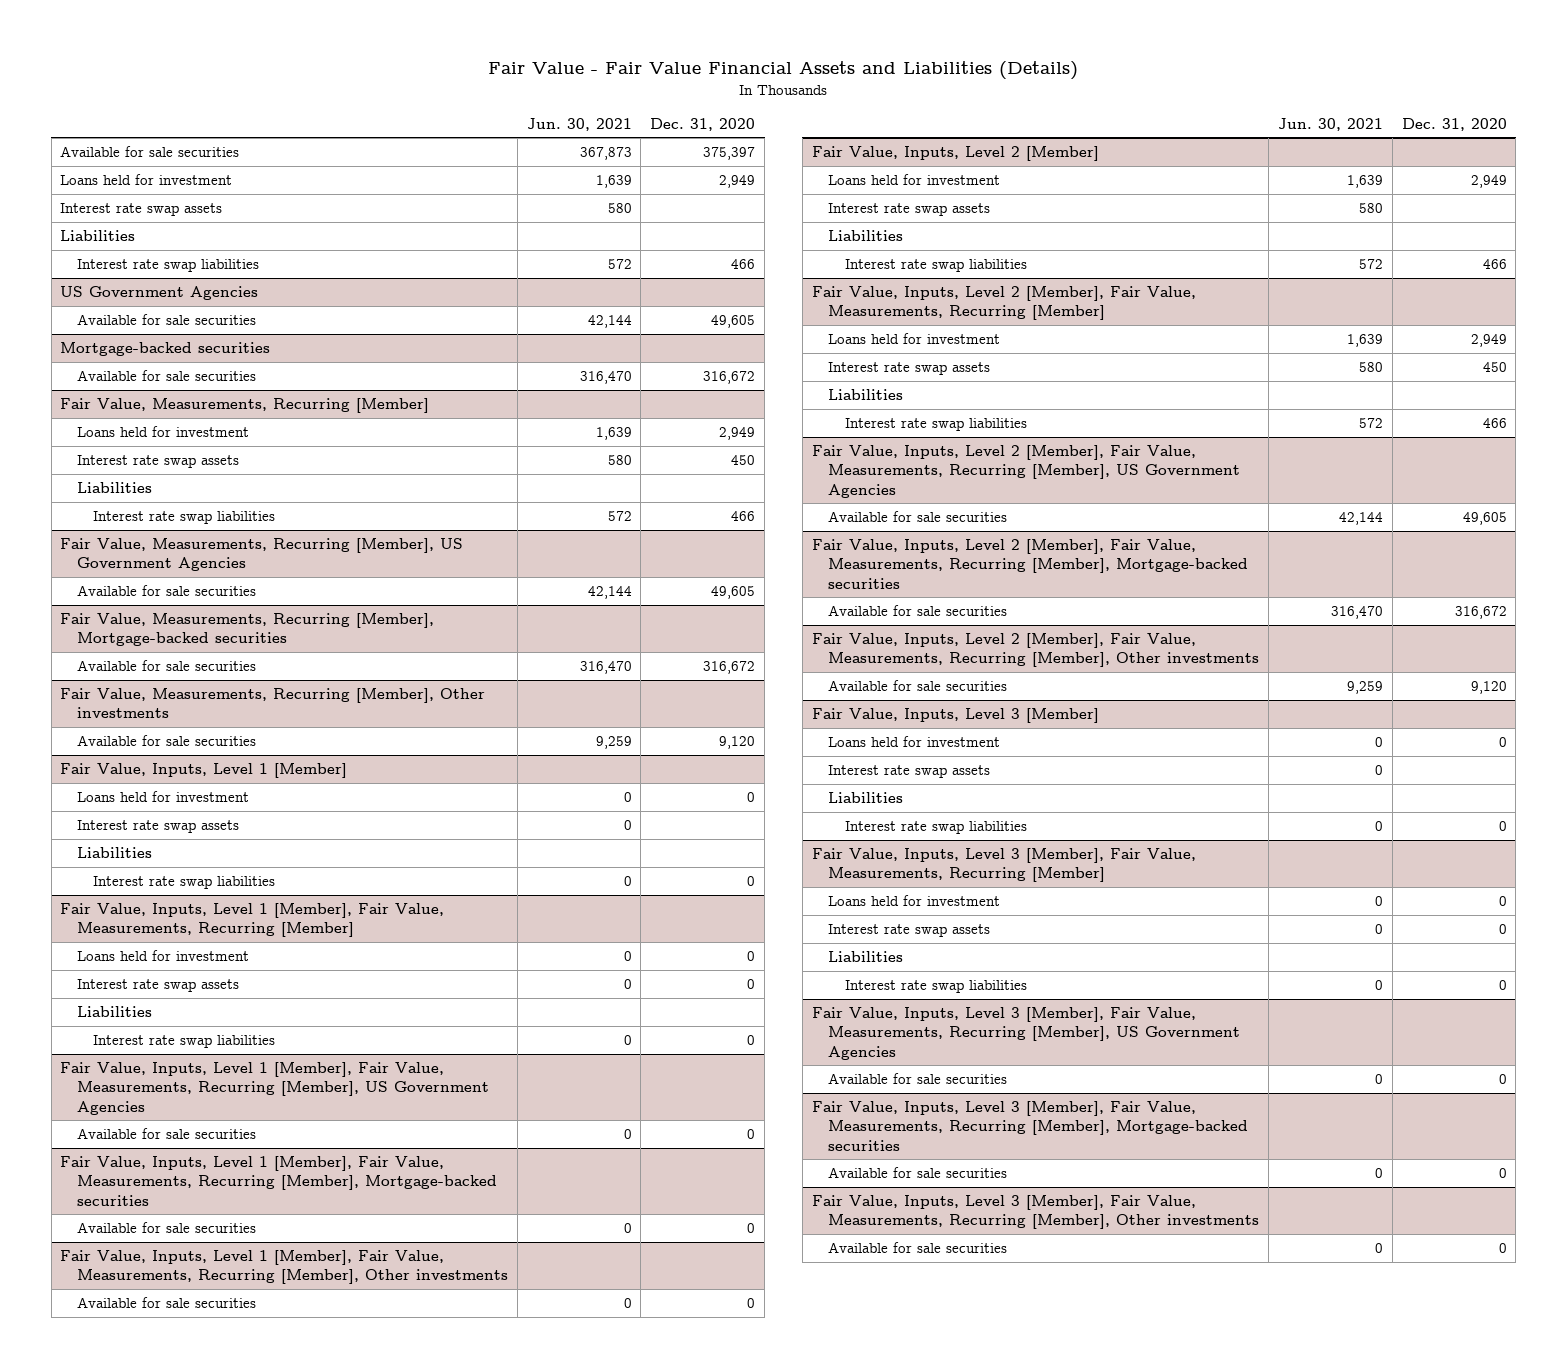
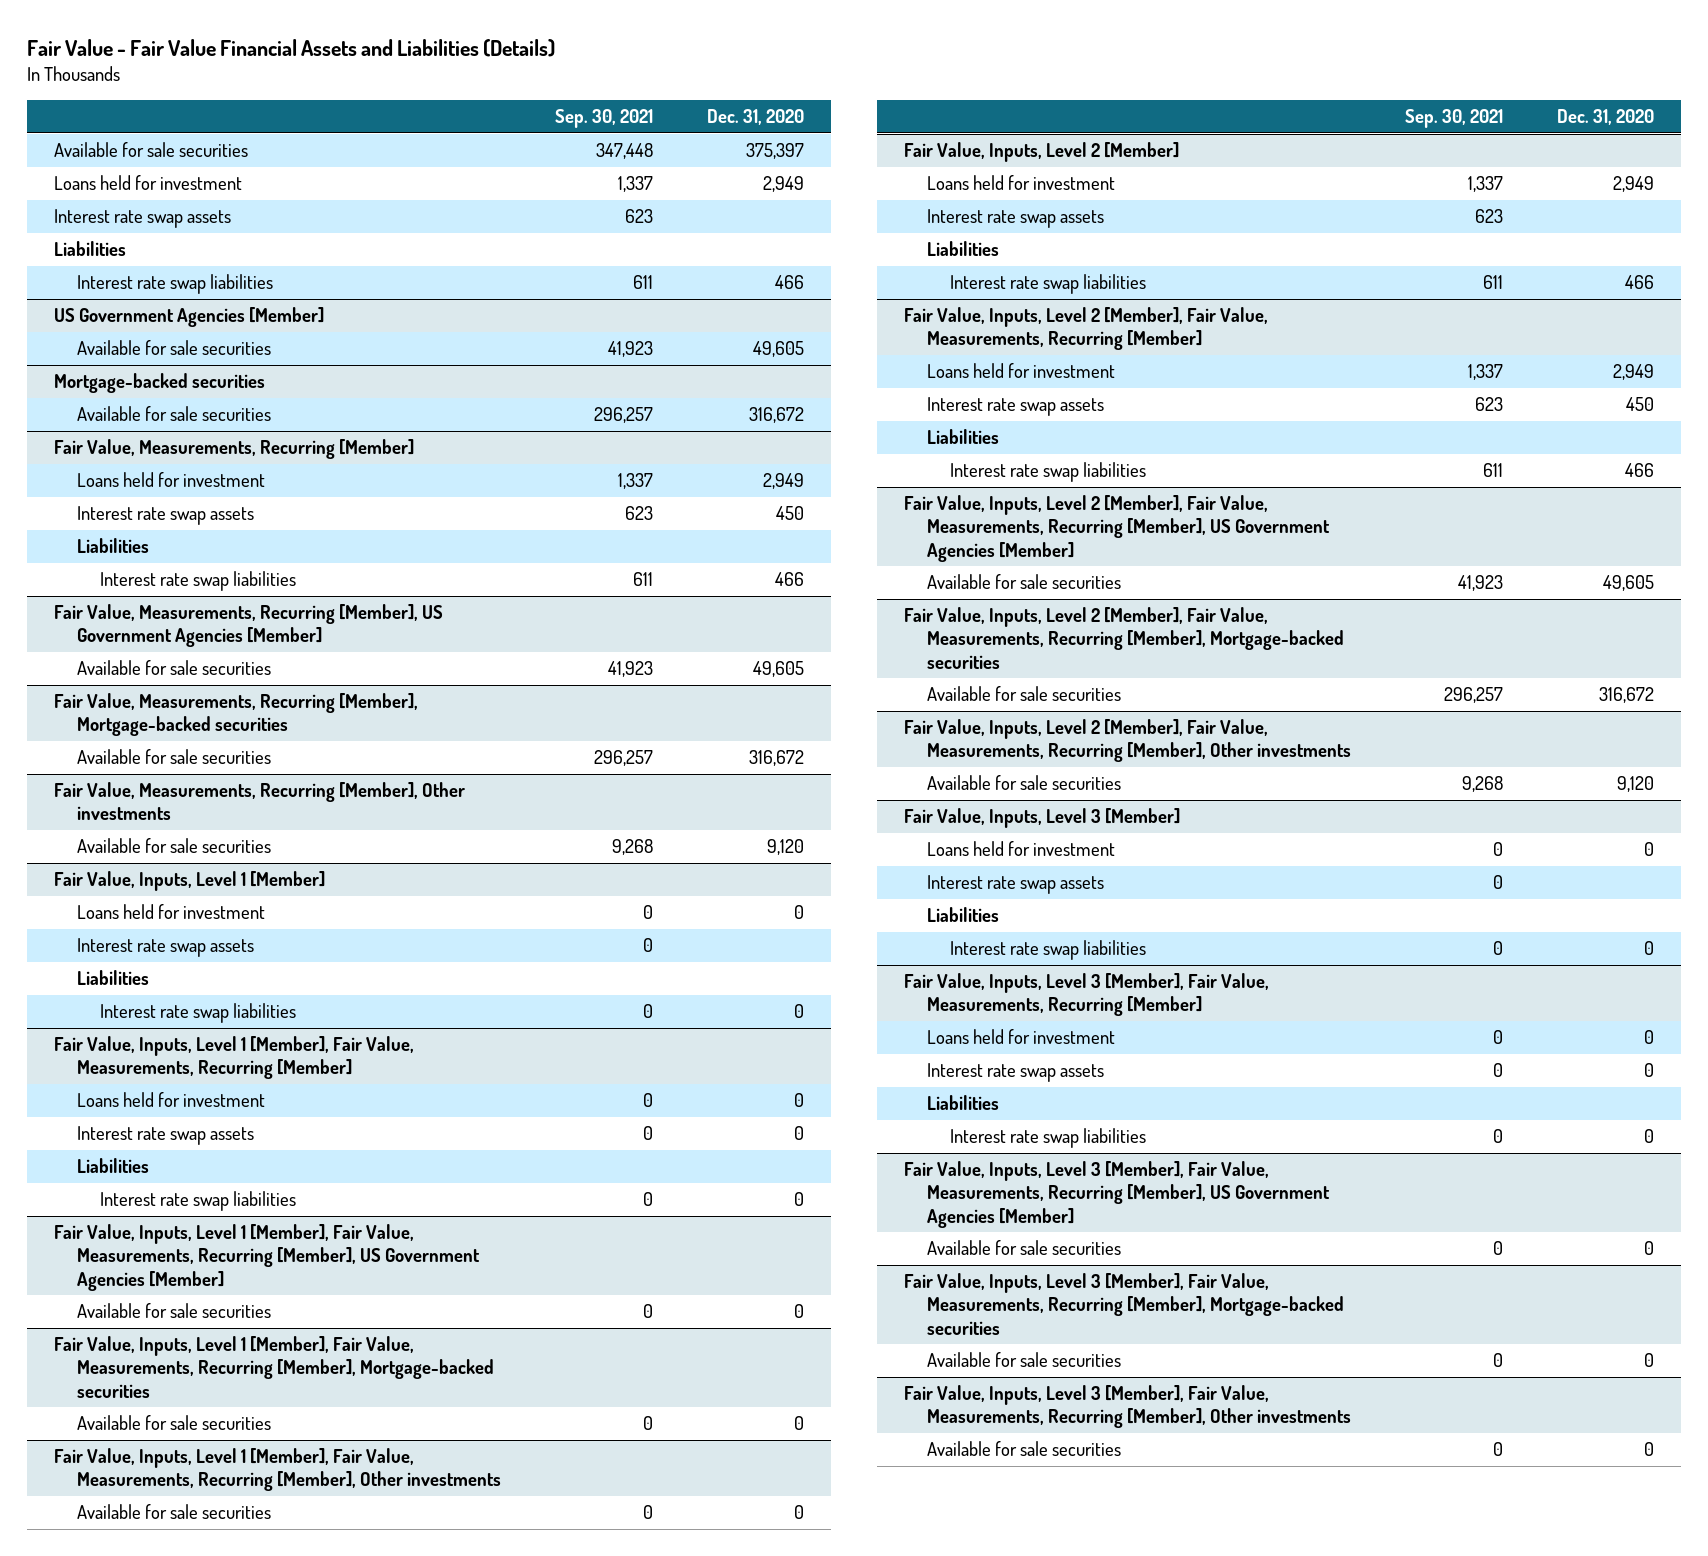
[526,117,632,131] Jun. 30, 2021 -> none
none -> [554,109,653,129] Sep. 30, 2021
[60,286,259,301] US Government Agencies -> [54,307,325,328] US Government Agencies [Member]
[60,538,464,572] Fair Value, Measurements, Recurring [Member], US Government Agencies -> [54,604,444,648] Fair Value, Measurements, Recurring [Member], US Government Agencies [Member]
[60,1062,489,1115] Fair Value, Inputs, Level 1 [Member], Fair Value, Measurements, Recurring [Member], US Government Agencies -> [54,1224,480,1291] Fair Value, Inputs, Level 1 [Member], Fair Value, Measurements, Recurring [Member], US Government Agencies [Member]
[811,445,1241,498] Fair Value, Inputs, Level 2 [Member], Fair Value, Measurements, Recurring [Member], US Government Agencies -> [904,495,1331,562] Fair Value, Inputs, Level 2 [Member], Fair Value, Measurements, Recurring [Member], US Government Agencies [Member]
[811,1007,1241,1060] Fair Value, Inputs, Level 3 [Member], Fair Value, Measurements, Recurring [Member], US Government Agencies -> [904,1161,1331,1228] Fair Value, Inputs, Level 3 [Member], Fair Value, Measurements, Recurring [Member], US Government Agencies [Member]

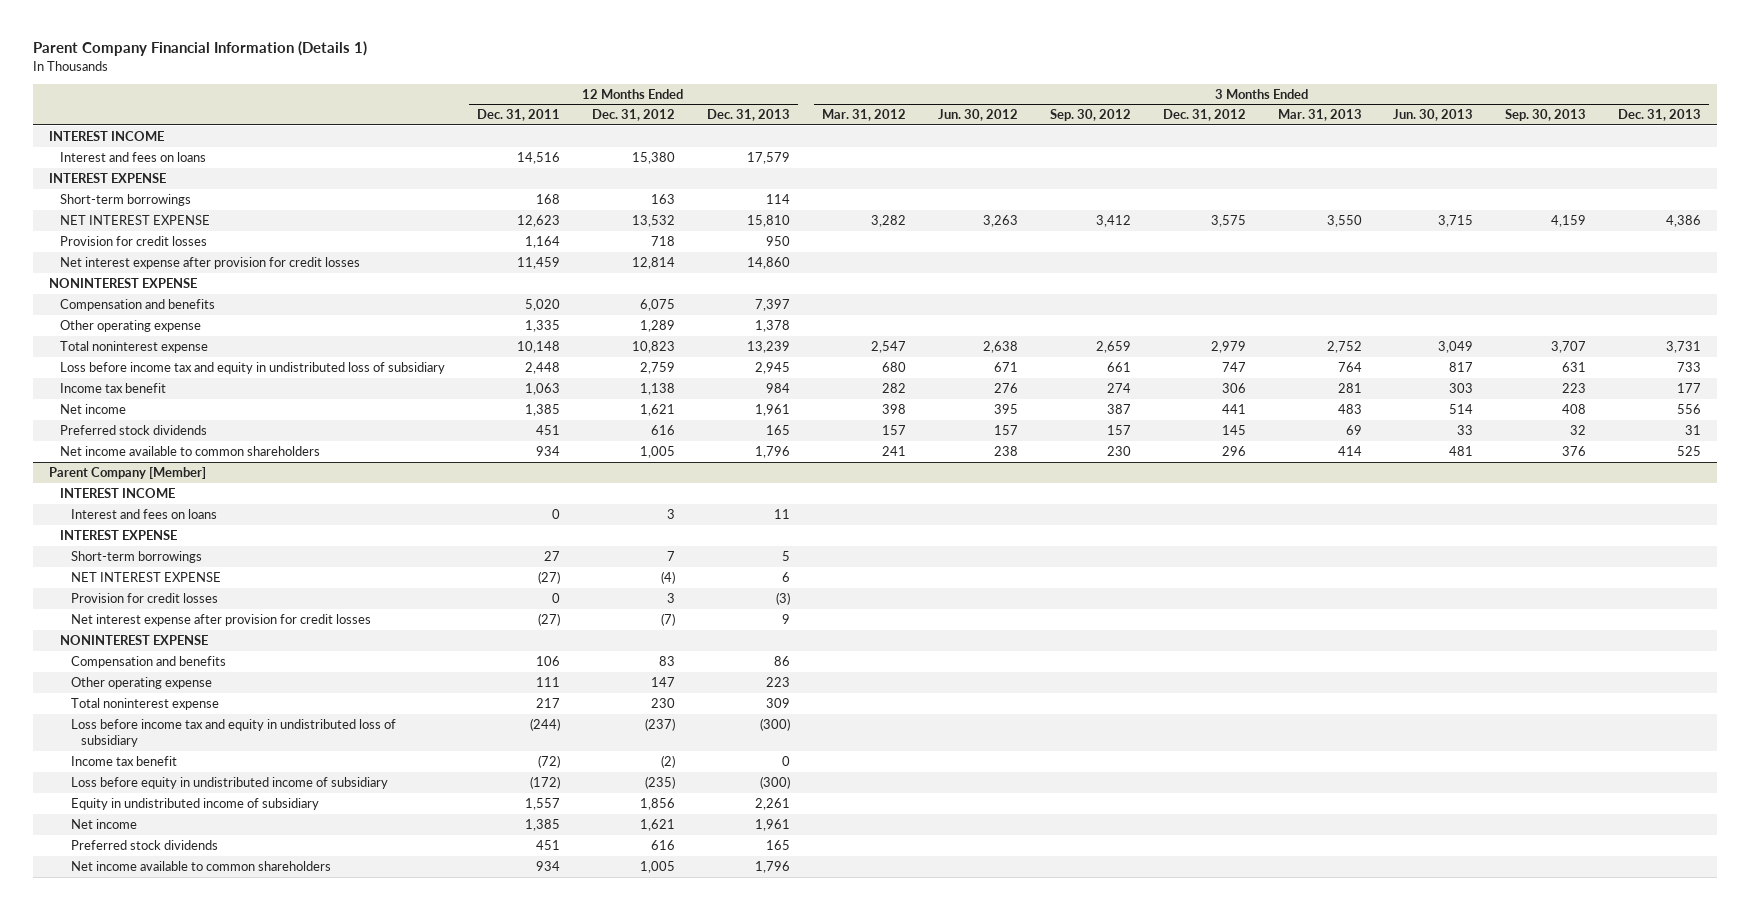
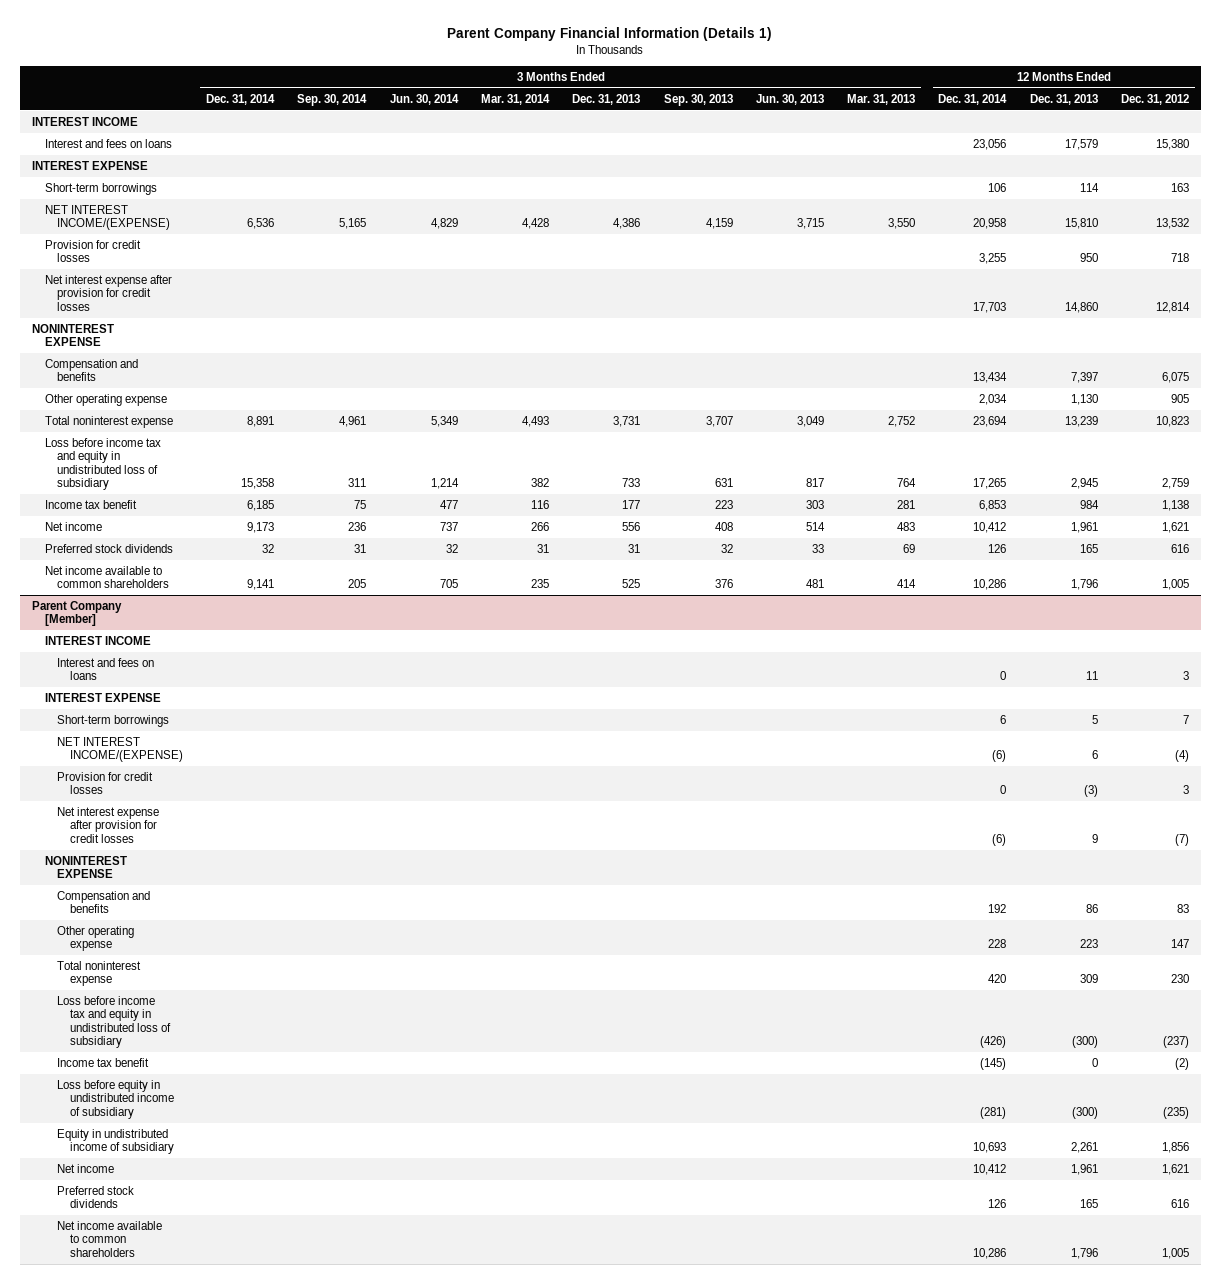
[476,109,560,122] Dec. 31, 2011 -> none
[821,109,906,122] Mar. 31, 2012 -> none
[937,109,1018,122] Jun. 30, 2012 -> none
[1049,109,1131,122] Sep. 30, 2012 -> none
[1162,109,1246,122] Dec. 31, 2012 -> none
none -> [206,93,276,105] Dec. 31, 2014
none -> [297,93,368,106] Sep. 30, 2014
none -> [389,93,459,105] Jun. 30, 2014
none -> [481,93,551,105] Mar. 31, 2014
none -> [938,93,1008,105] Dec. 31, 2014
[59,214,210,225] NET INTEREST EXPENSE -> [44,204,171,231] NET INTEREST INCOME/(EXPENSE)
[639,319,675,332] 1,289 -> [1170,393,1189,403] 905
[754,319,790,332] 1,378 -> [1070,393,1098,405] 1,130
[70,571,221,582] NET INTEREST EXPENSE -> [57,736,183,763] NET INTEREST INCOME/(EXPENSE)

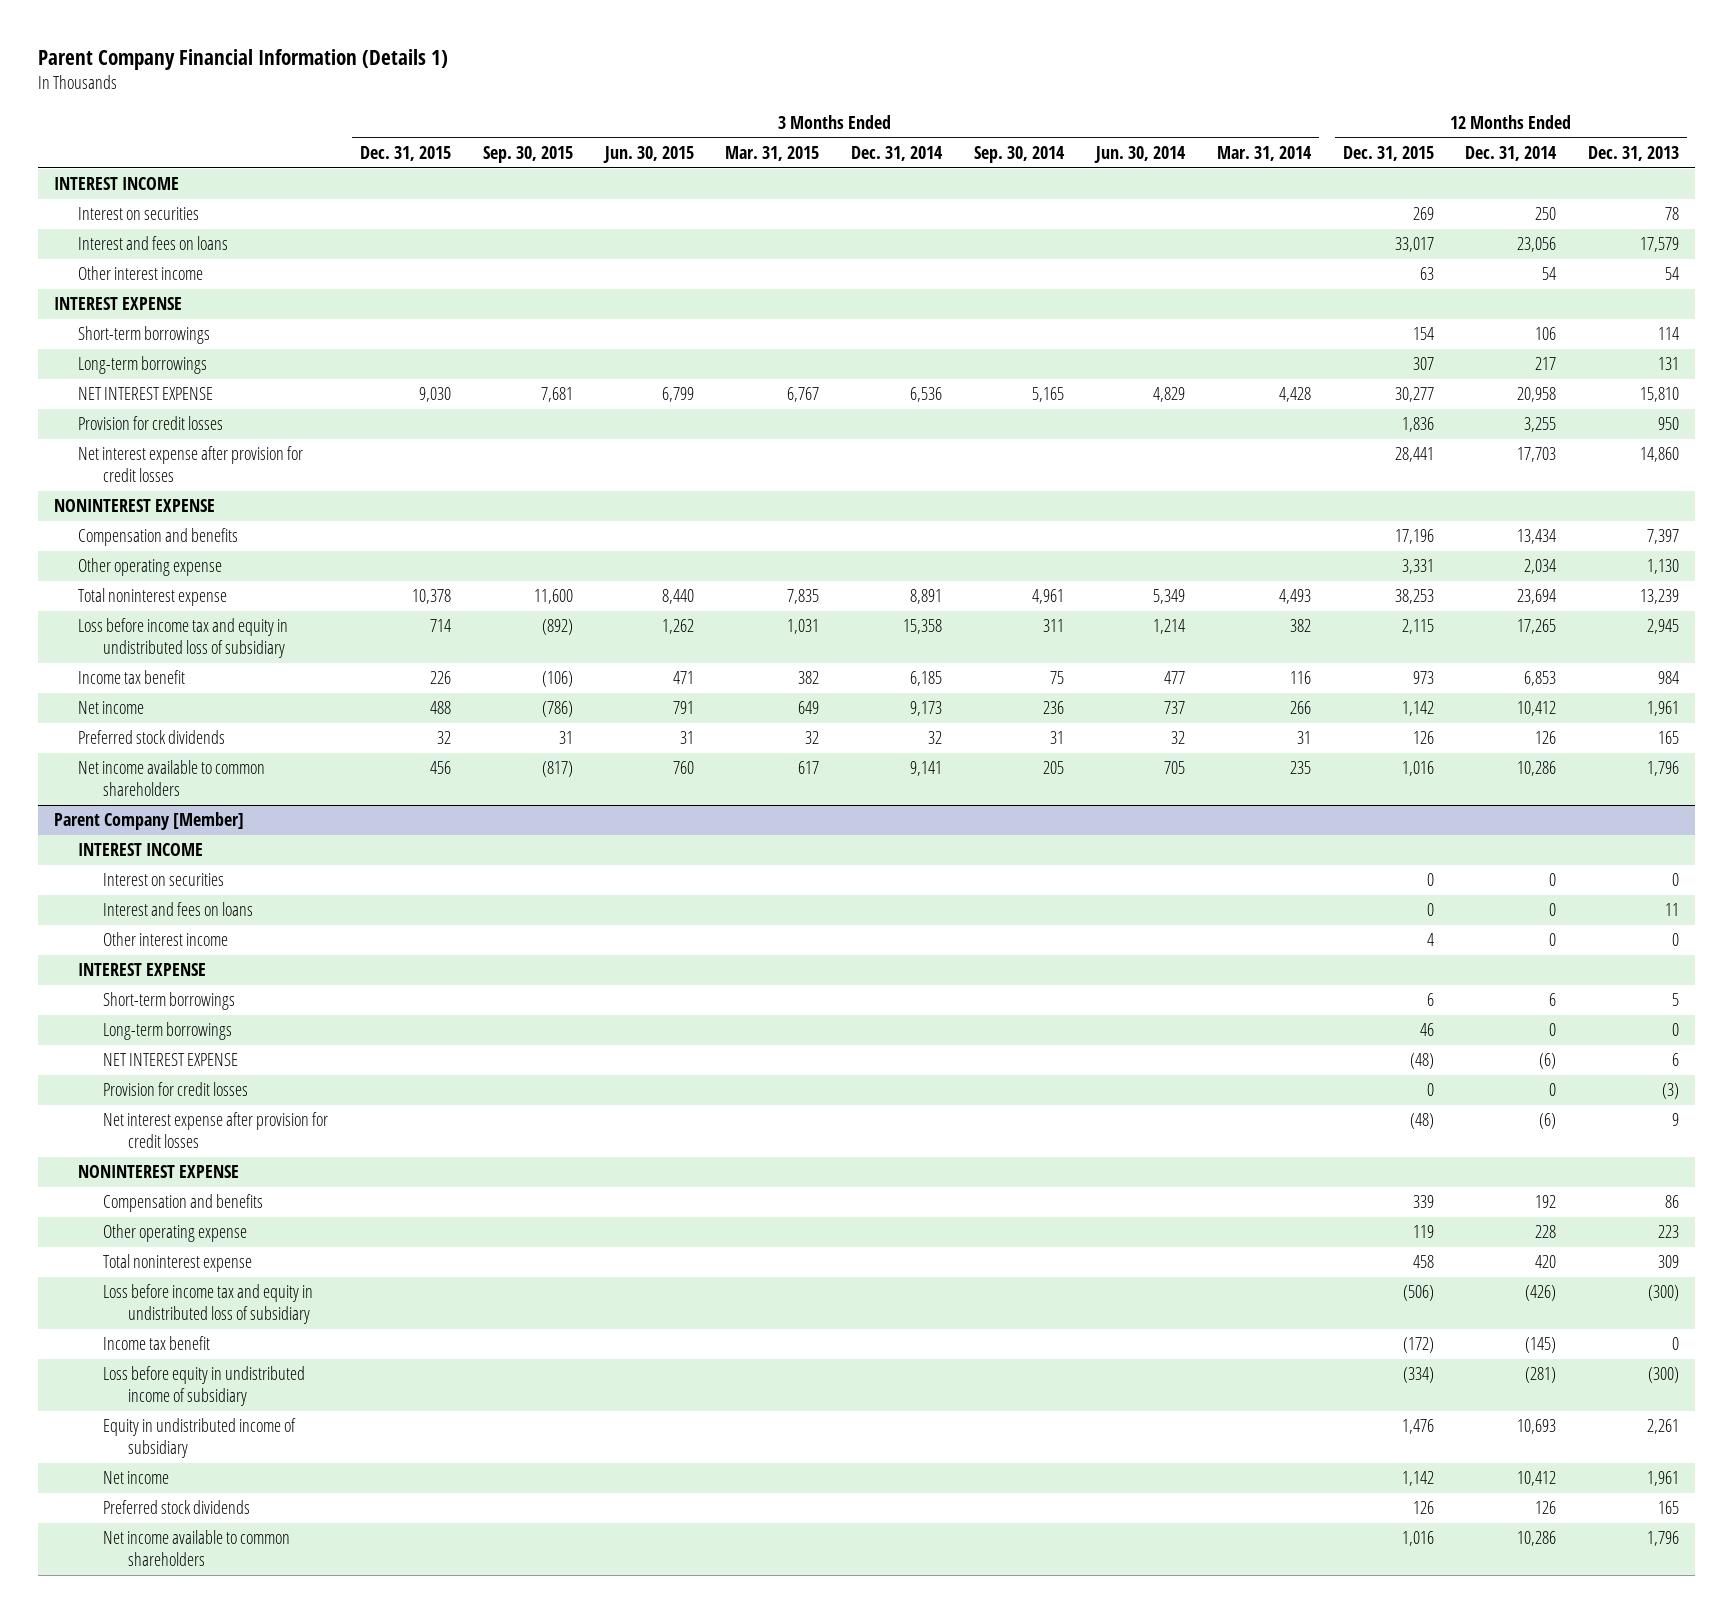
[572,93,641,105] Dec. 31, 2013 -> none
[663,93,733,106] Sep. 30, 2013 -> none
[755,93,824,105] Jun. 30, 2013 -> none
[847,93,916,105] Mar. 31, 2013 -> none
[1120,93,1189,105] Dec. 31, 2012 -> none
none -> [359,145,451,161] Dec. 31, 2015
none -> [482,145,573,163] Sep. 30, 2015
none -> [602,145,694,163] Jun. 30, 2015
none -> [725,145,820,161] Mar. 31, 2015
none -> [1342,145,1434,161] Dec. 31, 2015
none -> [78,207,200,221] Interest on securities
none -> [78,266,204,281] Other interest income
none -> [78,356,208,375] Long-term borrowings
[44,204,171,231] NET INTEREST INCOME/(EXPENSE) -> [78,387,214,401] NET INTEREST EXPENSE
none -> [103,873,225,887] Interest on securities
none -> [103,932,229,947] Other interest income
none -> [103,1022,233,1041] Long-term borrowings
[57,736,183,763] NET INTEREST INCOME/(EXPENSE) -> [103,1053,239,1067] NET INTEREST EXPENSE

